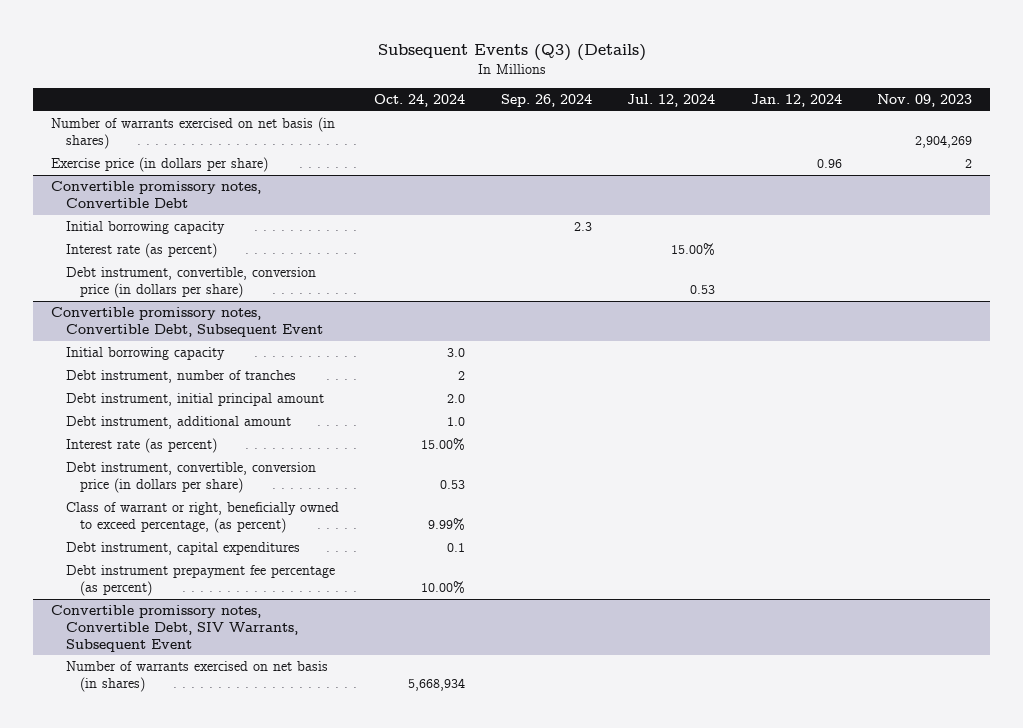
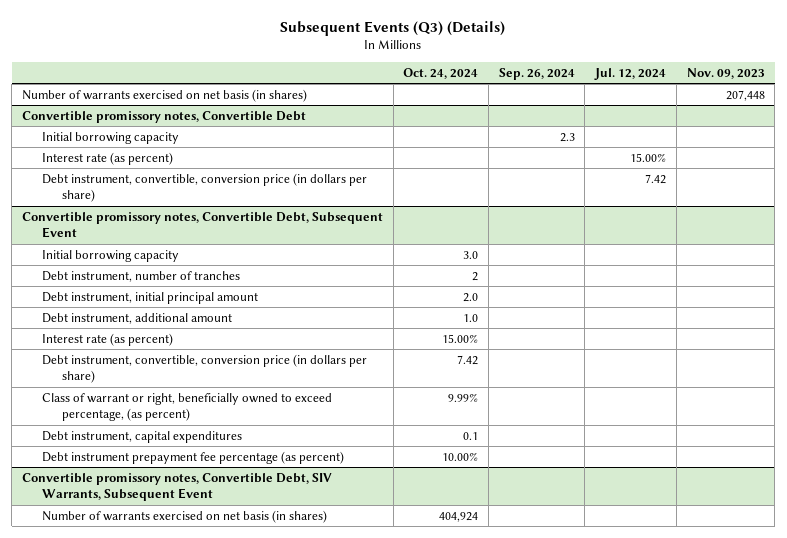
[750,94,842,108] Jan. 12, 2024 -> none
[51,157,269,173] Exercise price (in dollars per share) -> none
[915,135,973,149] 2,904,269 -> [725,89,765,101] 207,448
[690,285,716,295] 0.53 -> [645,173,667,184] 7.42
[440,480,466,490] 0.53 -> [457,354,479,365] 7.42
[408,678,466,692] 5,668,934 -> [439,511,479,522] 404,924

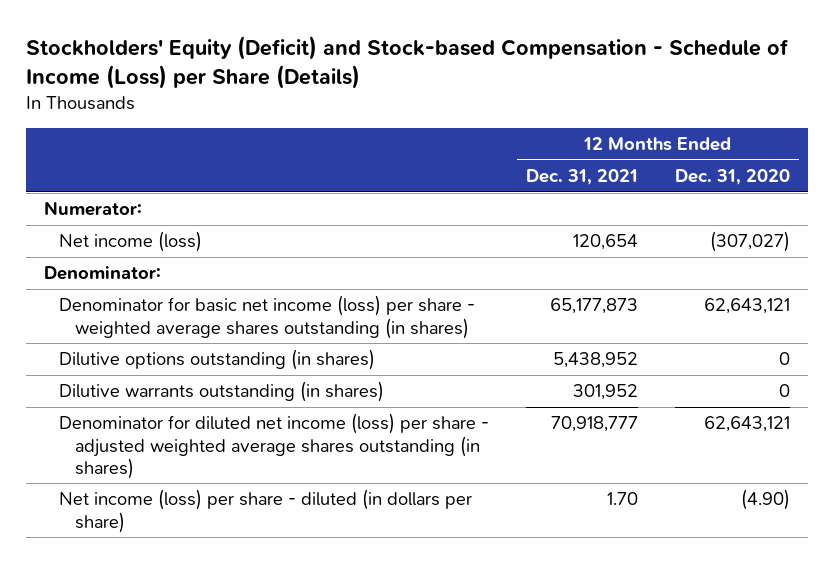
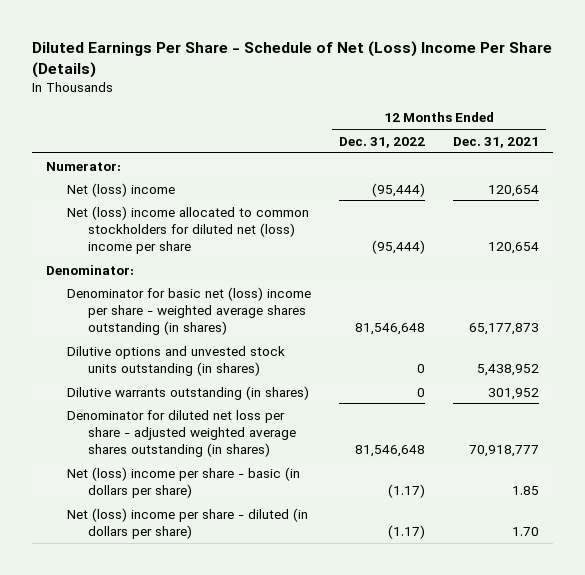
[25,35,789,89] Stockholders' Equity (Deficit) and Stock-based Compensation - Schedule of Income (Loss) per Share (Details) -> [31,40,552,78] Diluted Earnings Per Share - Schedule of Net (Loss) Income Per Share (Details)
[674,168,790,185] Dec. 31, 2020 -> none
none -> [339,136,426,148] Dec. 31, 2022
[59,231,203,253] Net income (loss) -> [66,182,175,197] Net (loss) income
none -> [66,205,309,254] Net (loss) income allocated to common stockholders for diluted net (loss) income per share
[59,295,476,339] Denominator for basic net income (loss) per share - weighted average shares outstanding (in shares) -> [66,286,311,335] Denominator for basic net (loss) income per share - weighted average shares outstanding (in shares)
[59,349,376,371] Dilutive options outstanding (in shares) -> [66,345,285,376] Dilutive options and unvested stock units outstanding (in shares)
[59,413,490,479] Denominator for diluted net income (loss) per share - adjusted weighted average shares outstanding (in shares) -> [66,409,297,457] Denominator for diluted net loss per share - adjusted weighted average shares outstanding (in shares)
none -> [66,466,300,498] Net (loss) income per share - basic (in dollars per share)
[59,489,473,533] Net income (loss) per share - diluted (in dollars per share) -> [66,507,308,539] Net (loss) income per share - diluted (in dollars per share)

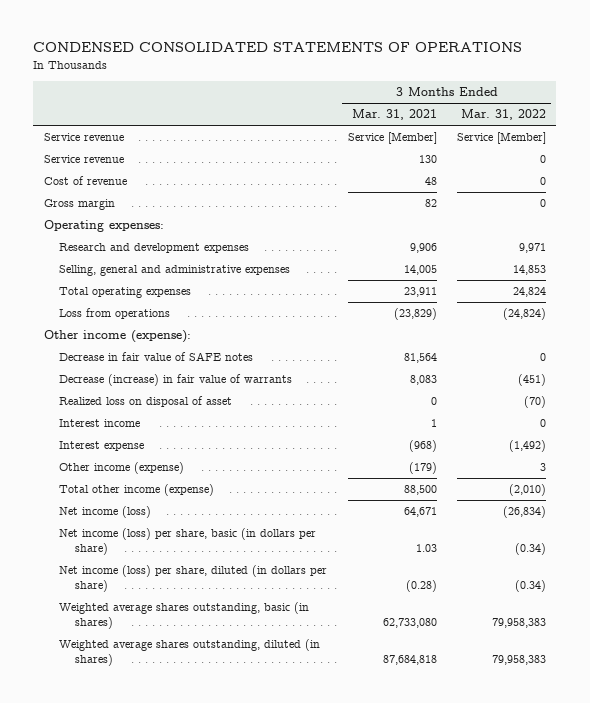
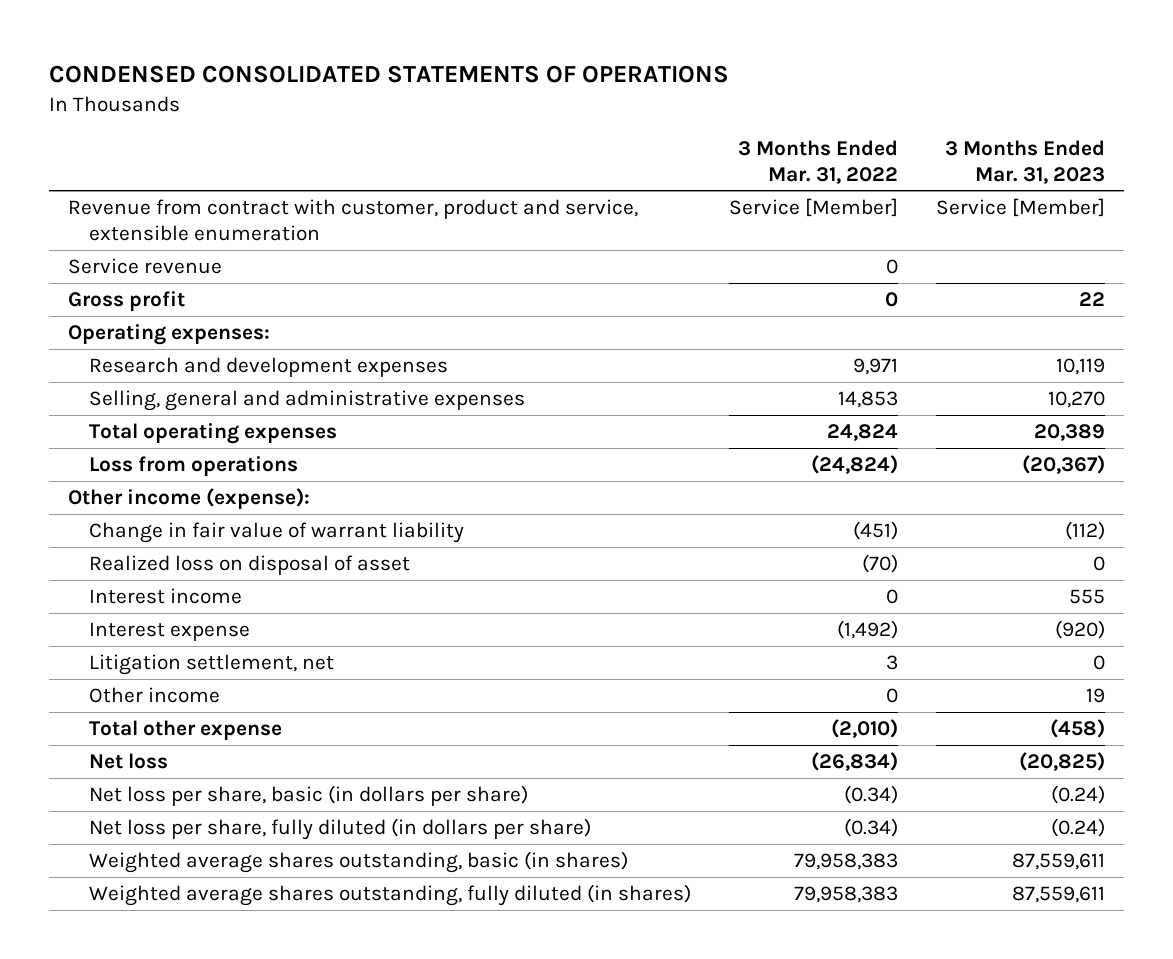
[351,109,437,121] Mar. 31, 2021 -> none
none -> [944,139,1105,184] 3 Months Ended Mar. 31, 2023
[43,133,124,142] Service revenue -> [68,199,639,241] Revenue from contract with customer, product and service, extensible enumeration
[43,176,127,186] Cost of revenue -> none
[43,199,115,211] Gross margin -> [68,291,186,312] Gross profit
[59,352,254,362] Decrease in fair value of SAFE notes -> none
[59,374,293,387] Decrease (increase) in fair value of warrants -> [89,522,465,544] Change in fair value of warrant liability
none -> [89,654,335,676] Litigation settlement, net
[59,462,185,475] Other income (expense) -> [89,687,221,704] Other income
[540,463,547,472] 3 -> [885,688,898,704] 0
[59,484,215,497] Total other income (expense) -> [89,720,283,741] Total other expense
[59,506,152,519] Net income (loss) -> [89,753,169,770] Net loss
[59,528,317,555] Net income (loss) per share, basic (in dollars per share) -> [89,785,529,807] Net loss per share, basic (in dollars per share)
[59,565,328,592] Net income (loss) per share, diluted (in dollars per share) -> [89,818,592,841] Net loss per share, fully diluted (in dollars per share)
[59,639,321,666] Weighted average shares outstanding, diluted (in shares) -> [89,884,692,907] Weighted average shares outstanding, fully diluted (in shares)

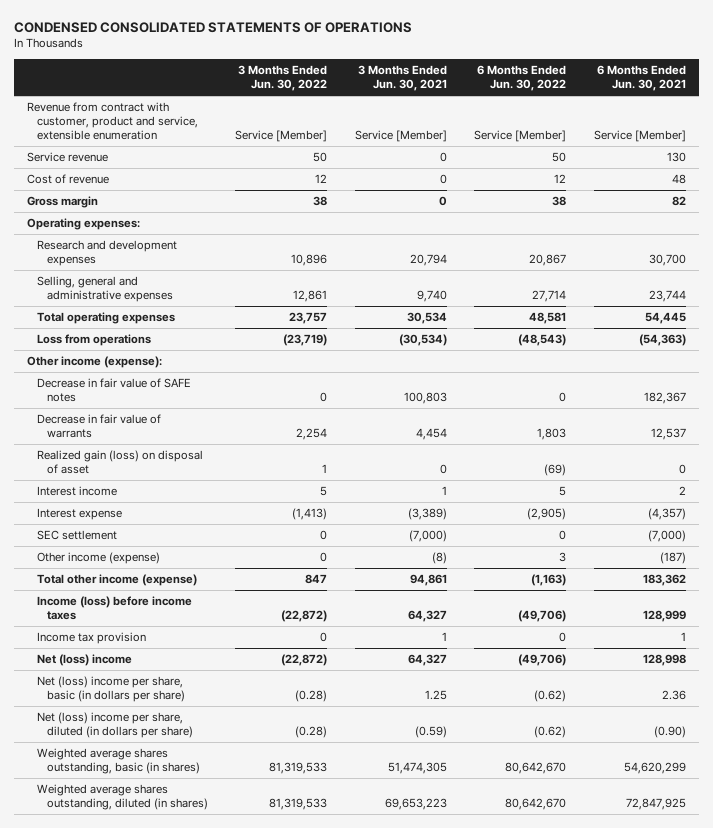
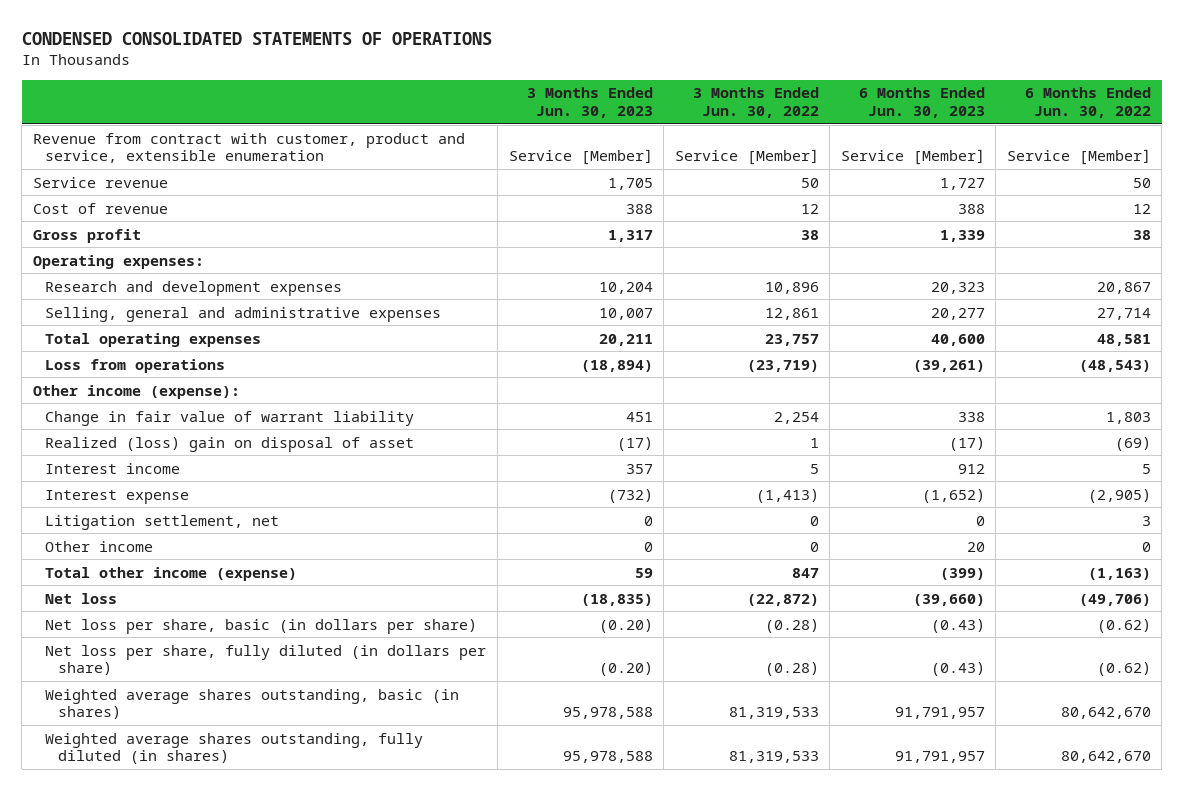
[357,65,447,92] 3 Months Ended Jun. 30, 2021 -> none
[596,65,686,92] 6 Months Ended Jun. 30, 2021 -> none
none -> [526,87,653,118] 3 Months Ended Jun. 30, 2023
none -> [858,87,985,118] 6 Months Ended Jun. 30, 2023
[27,196,99,209] Gross margin -> [32,228,141,243] Gross profit
[37,378,192,403] Decrease in fair value of SAFE notes -> none
[37,414,162,439] Decrease in fair value of warrants -> [45,410,415,426] Change in fair value of warrant liability
[37,450,204,475] Realized gain (loss) on disposal of asset -> [45,436,415,452] Realized (loss) gain on disposal of asset
[37,530,118,541] SEC settlement -> none
none -> [45,514,280,530] Litigation settlement, net
[37,552,161,565] Other income (expense) -> [45,540,154,552] Other income
[559,552,567,563] 3 -> [1141,541,1151,552] 0
[37,596,193,621] Income (loss) before income taxes -> none
[37,632,147,645] Income tax provision -> none
[37,654,133,667] Net (loss) income -> [45,592,118,604] Net loss
[37,676,186,703] Net (loss) income per share, basic (in dollars per share) -> [45,618,478,634] Net loss per share, basic (in dollars per share)
[37,712,194,739] Net (loss) income per share, diluted (in dollars per share) -> [45,644,487,676] Net loss per share, fully diluted (in dollars per share)
[37,784,209,811] Weighted average shares outstanding, diluted (in shares) -> [45,732,424,765] Weighted average shares outstanding, fully diluted (in shares)

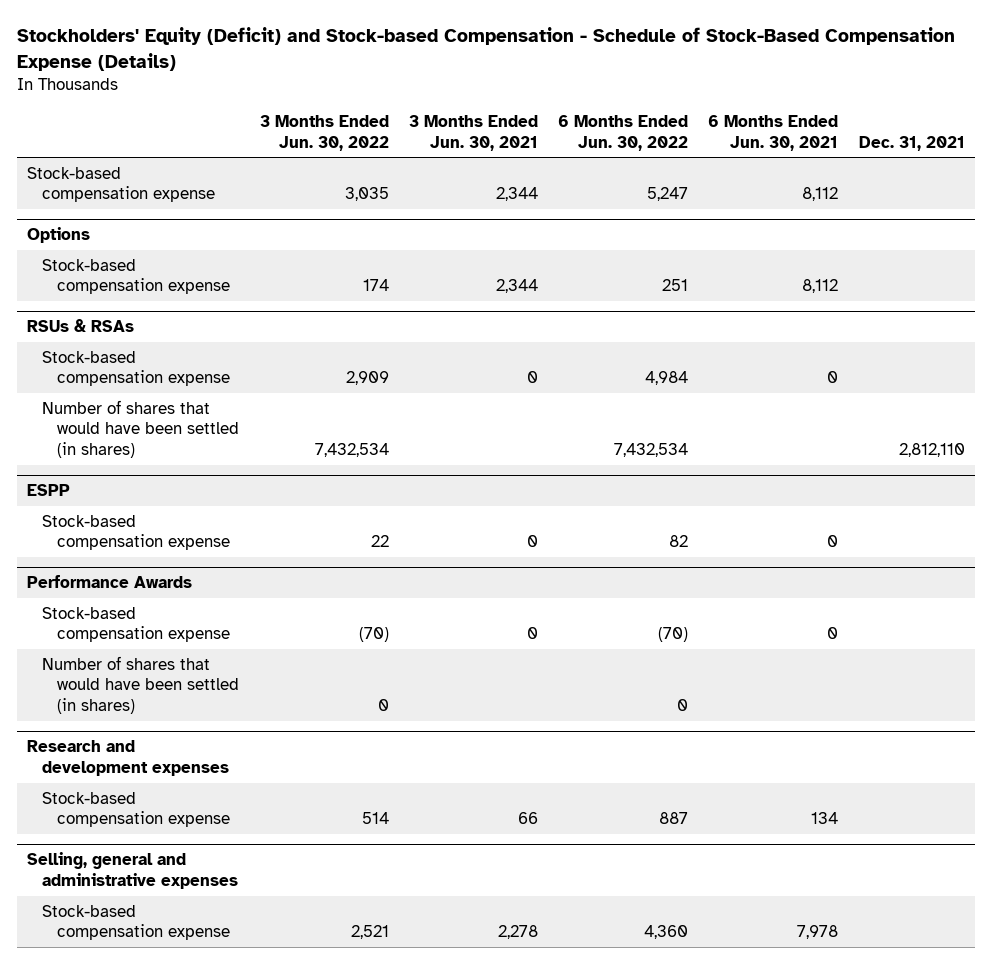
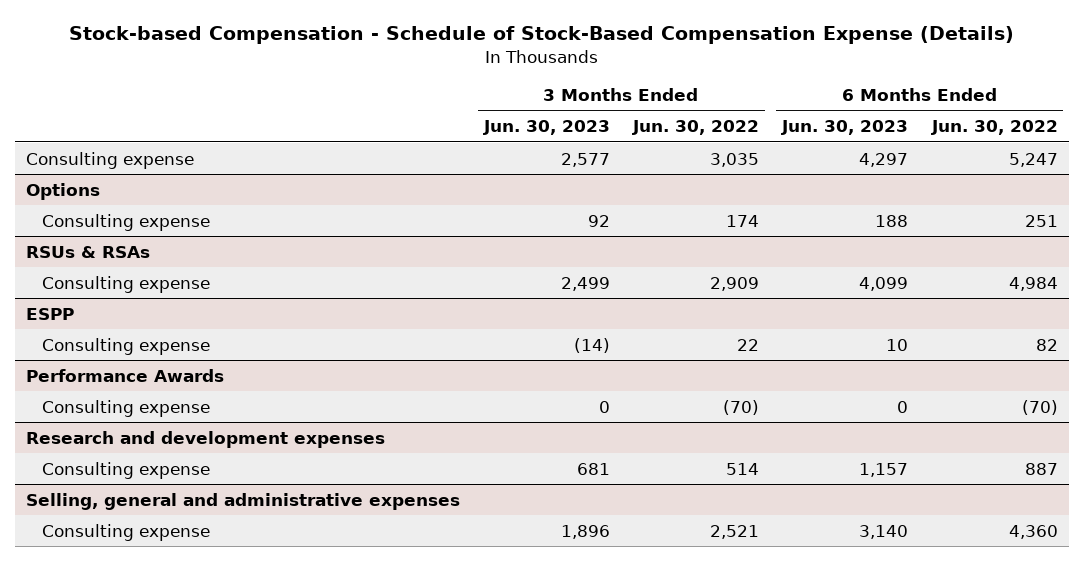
[16,27,955,71] Stockholders' Equity (Deficit) and Stock-based Compensation - Schedule of Stock-Based Compensation Expense (Details) -> [68,26,1014,45] Stock-based Compensation - Schedule of Stock-Based Compensation Expense (Details)
[408,115,538,151] 3 Months Ended Jun. 30, 2021 -> none
[708,115,839,151] 6 Months Ended Jun. 30, 2021 -> none
[858,135,965,151] Dec. 31, 2021 -> none
none -> [482,120,610,136] Jun. 30, 2023
none -> [781,120,909,136] Jun. 30, 2023
[26,166,216,203] Stock-based compensation expense -> [26,151,195,169] Consulting expense
[42,258,231,295] Stock-based compensation expense -> [41,213,210,231] Consulting expense
[42,399,240,459] Number of shares that would have been settled (in shares) -> none
[42,350,231,387] Stock-based compensation expense -> [41,275,210,293] Consulting expense
[42,514,231,551] Stock-based compensation expense -> [41,337,210,355] Consulting expense
[42,655,240,715] Number of shares that would have been settled (in shares) -> none
[42,606,231,643] Stock-based compensation expense -> [41,399,210,417] Consulting expense
[42,791,231,828] Stock-based compensation expense -> [41,461,210,479] Consulting expense
[42,904,231,941] Stock-based compensation expense -> [41,523,210,541] Consulting expense

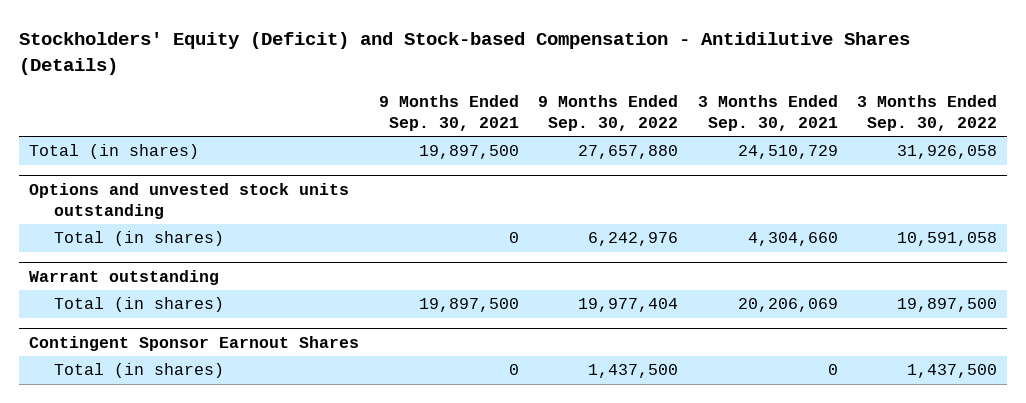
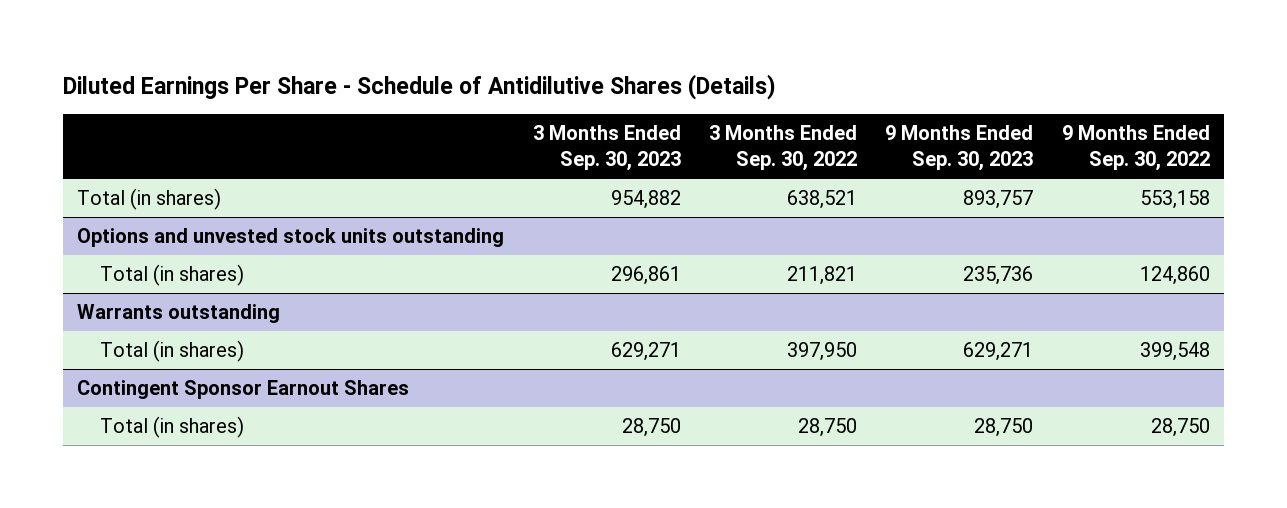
[19,32,911,76] Stockholders' Equity (Deficit) and Stock-based Compensation - Antidilutive Shares (Details) -> [62,74,776,101] Diluted Earnings Per Share - Schedule of Antidilutive Shares (Details)
[378,95,519,131] 9 Months Ended Sep. 30, 2021 -> none
[697,95,838,131] 3 Months Ended Sep. 30, 2021 -> none
none -> [532,125,681,172] 3 Months Ended Sep. 30, 2023
none -> [885,125,1034,172] 9 Months Ended Sep. 30, 2023
[578,145,679,160] 27,657,880 -> [1139,190,1210,210] 553,158
[897,145,998,160] 31,926,058 -> [787,190,858,210] 638,521
[588,232,679,247] 6,242,976 -> [1139,266,1210,286] 124,860
[897,232,998,247] 10,591,058 -> [787,266,858,286] 211,821
[29,269,220,285] Warrant outstanding -> [77,304,281,324] Warrants outstanding
[578,298,679,313] 19,977,404 -> [1139,342,1210,362] 399,548
[897,298,998,313] 19,897,500 -> [787,342,858,362] 397,950
[588,364,679,379] 1,437,500 -> [1150,418,1210,438] 28,750
[907,364,998,379] 1,437,500 -> [798,418,858,438] 28,750

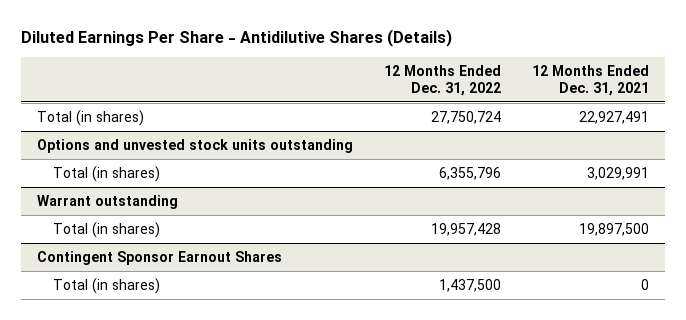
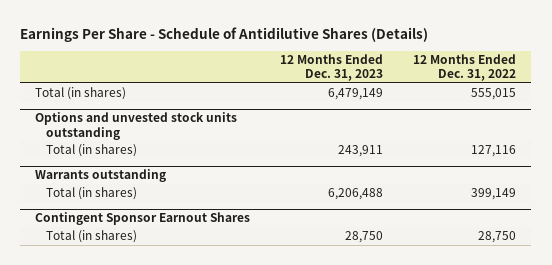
[20,28,452,47] Diluted Earnings Per Share - Antidilutive Shares (Details) -> [20,26,429,42] Earnings Per Share - Schedule of Antidilutive Shares (Details)
[532,64,650,96] 12 Months Ended Dec. 31, 2021 -> none
none -> [280,53,384,82] 12 Months Ended Dec. 31, 2023
[430,110,501,124] 27,750,724 -> [471,88,517,101] 555,015
[438,166,501,180] 6,355,796 -> [471,145,517,158] 127,116
[36,194,178,209] Warrant outstanding -> [35,169,167,183] Warrants outstanding
[430,222,501,236] 19,957,428 -> [471,188,517,201] 399,149
[438,278,501,292] 1,437,500 -> [478,231,517,244] 28,750

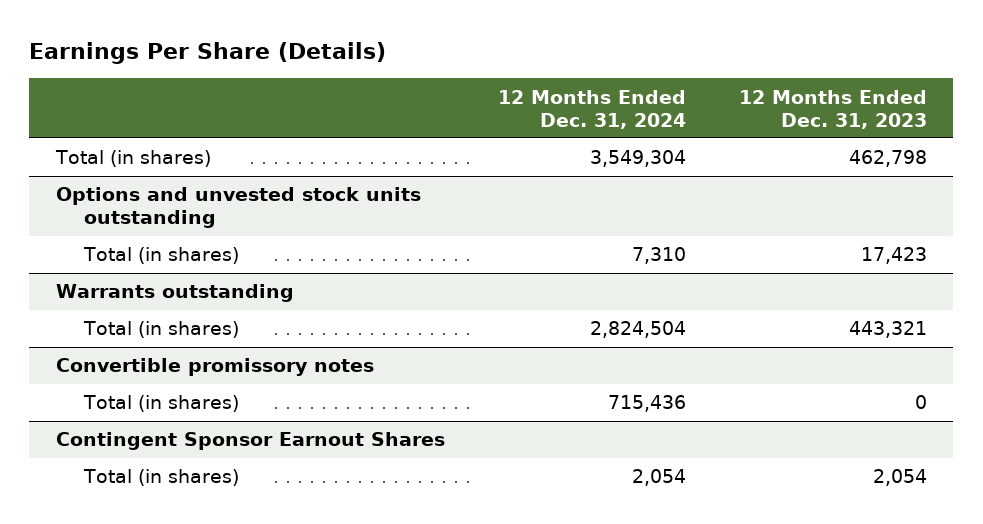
[20,26,429,42] Earnings Per Share - Schedule of Antidilutive Shares (Details) -> [29,42,387,65] Earnings Per Share (Details)
[413,53,517,82] 12 Months Ended Dec. 31, 2022 -> none
none -> [497,89,686,129] 12 Months Ended Dec. 31, 2024
[328,88,384,101] 6,479,149 -> [848,150,927,168] 462,798
[338,145,384,158] 243,911 -> [860,247,927,265] 17,423
[328,188,384,201] 6,206,488 -> [848,321,927,339] 443,321
none -> [55,358,374,377] Convertible promissory notes
none -> [82,395,239,413] Total (in shares)
[345,231,384,244] 28,750 -> [872,469,927,487] 2,054

